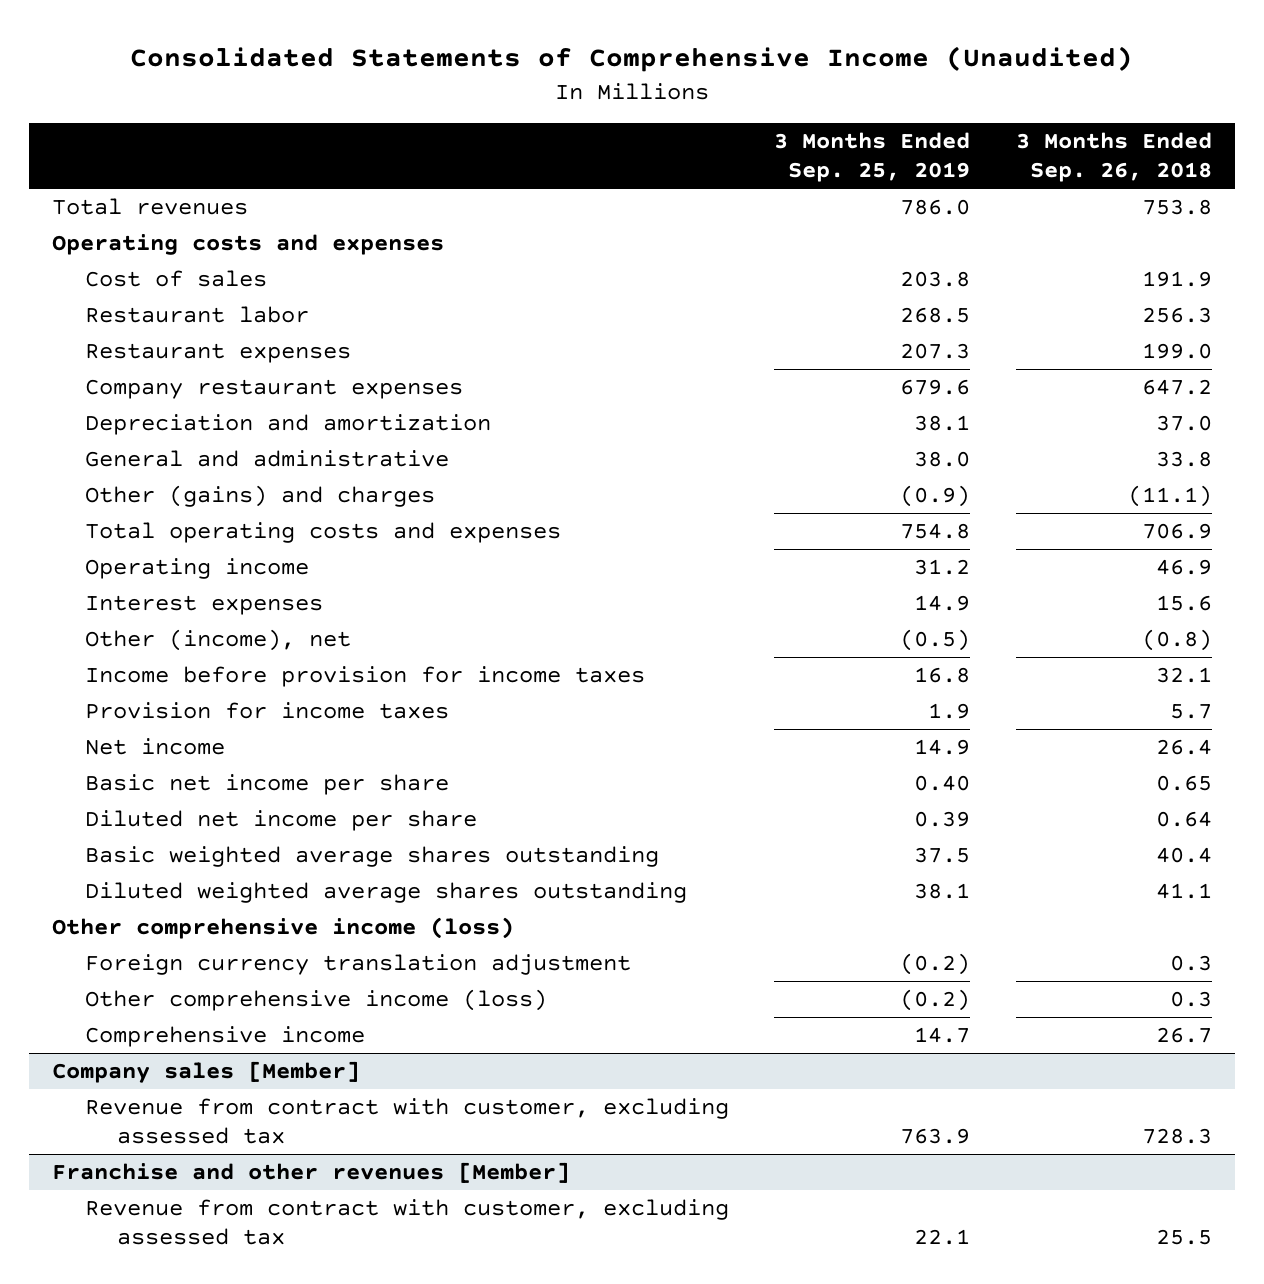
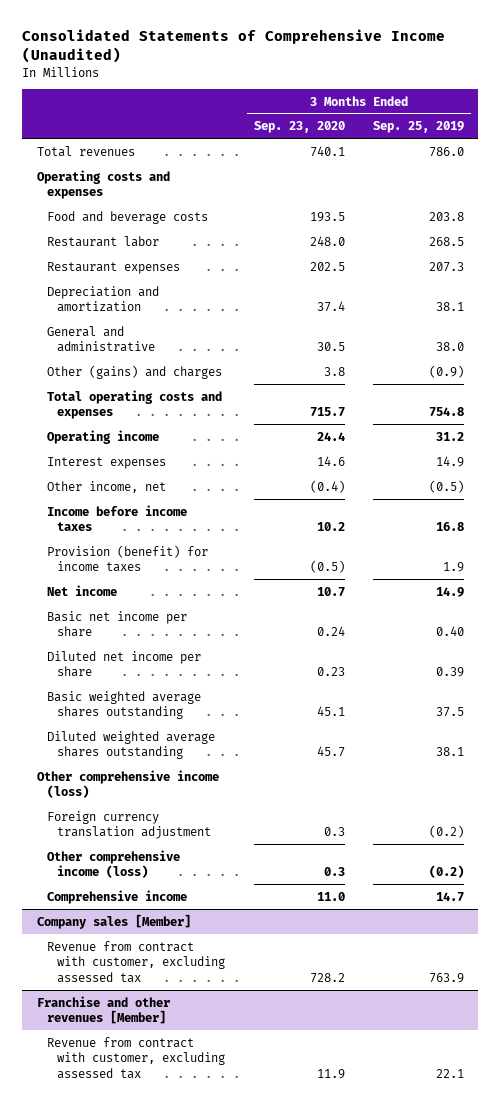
[1015,132,1212,183] 3 Months Ended Sep. 26, 2018 -> none
none -> [253,121,345,134] Sep. 23, 2020
[84,270,267,288] Cost of sales -> [46,210,208,224] Food and beverage costs
[84,379,463,400] Company restaurant expenses -> none
[84,629,351,652] Other (income), net -> [46,480,166,493] Other income, net
[84,666,645,688] Income before provision for income taxes -> [46,504,187,532] Income before income taxes
[84,702,449,720] Provision for income taxes -> [46,544,208,573] Provision (benefit) for income taxes

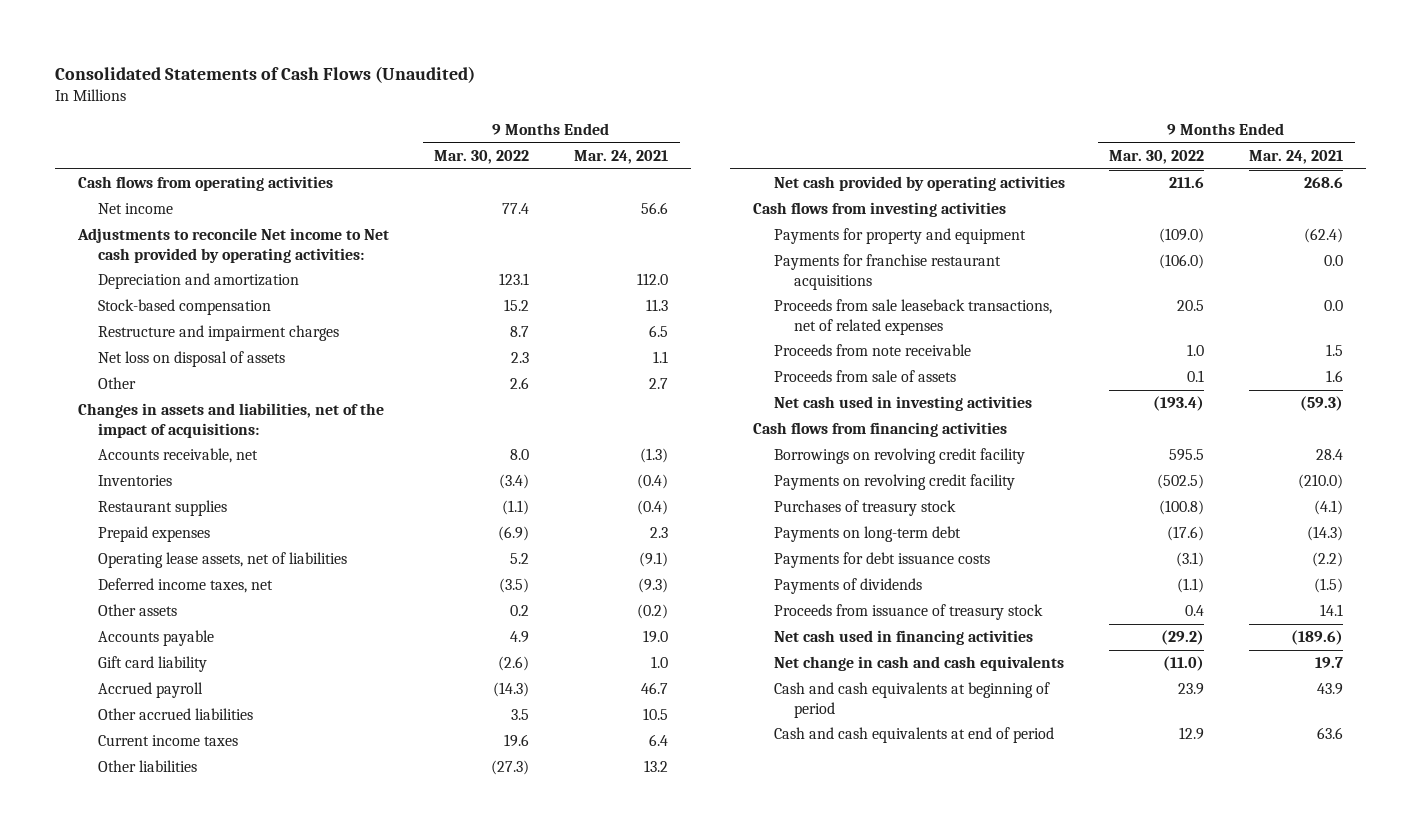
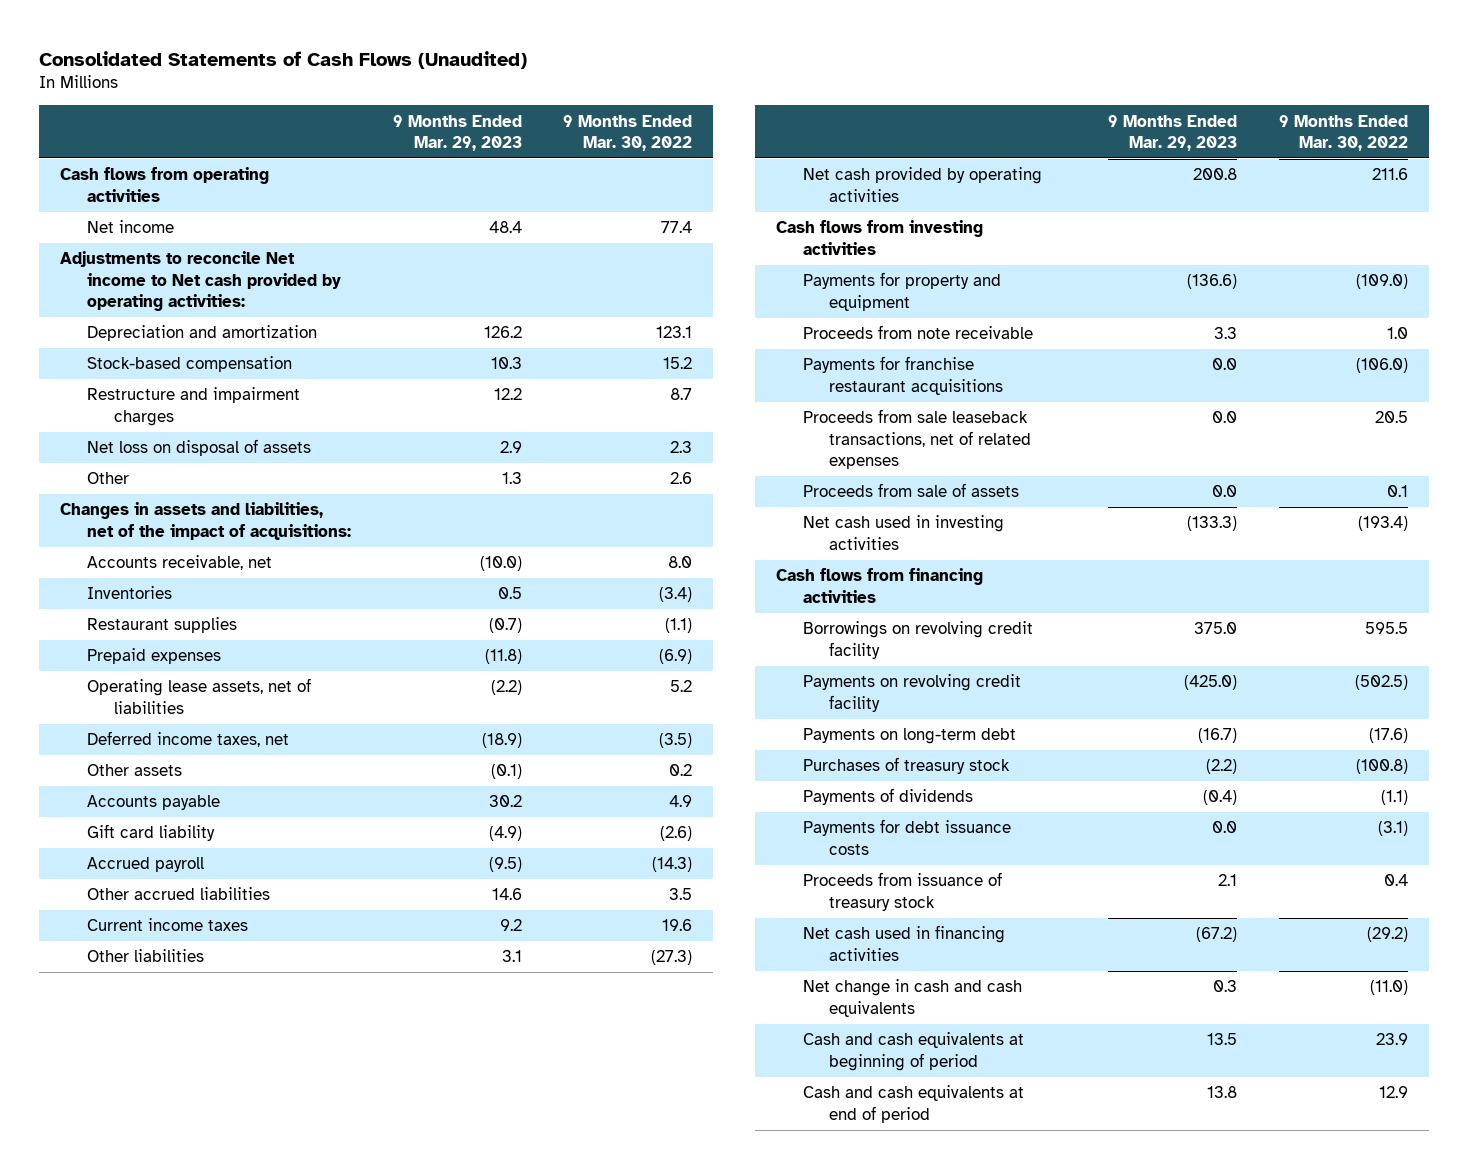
[574,150,669,165] Mar. 24, 2021 -> none
none -> [392,114,522,151] 9 Months Ended Mar. 29, 2023
[773,344,971,357] Proceeds from note receivable -> [802,325,1033,340] Proceeds from note receivable
[773,500,956,517] Purchases of treasury stock -> [802,757,1010,775] Purchases of treasury stock
[773,552,990,569] Payments for debt issuance costs -> [802,819,1011,855] Payments for debt issuance costs

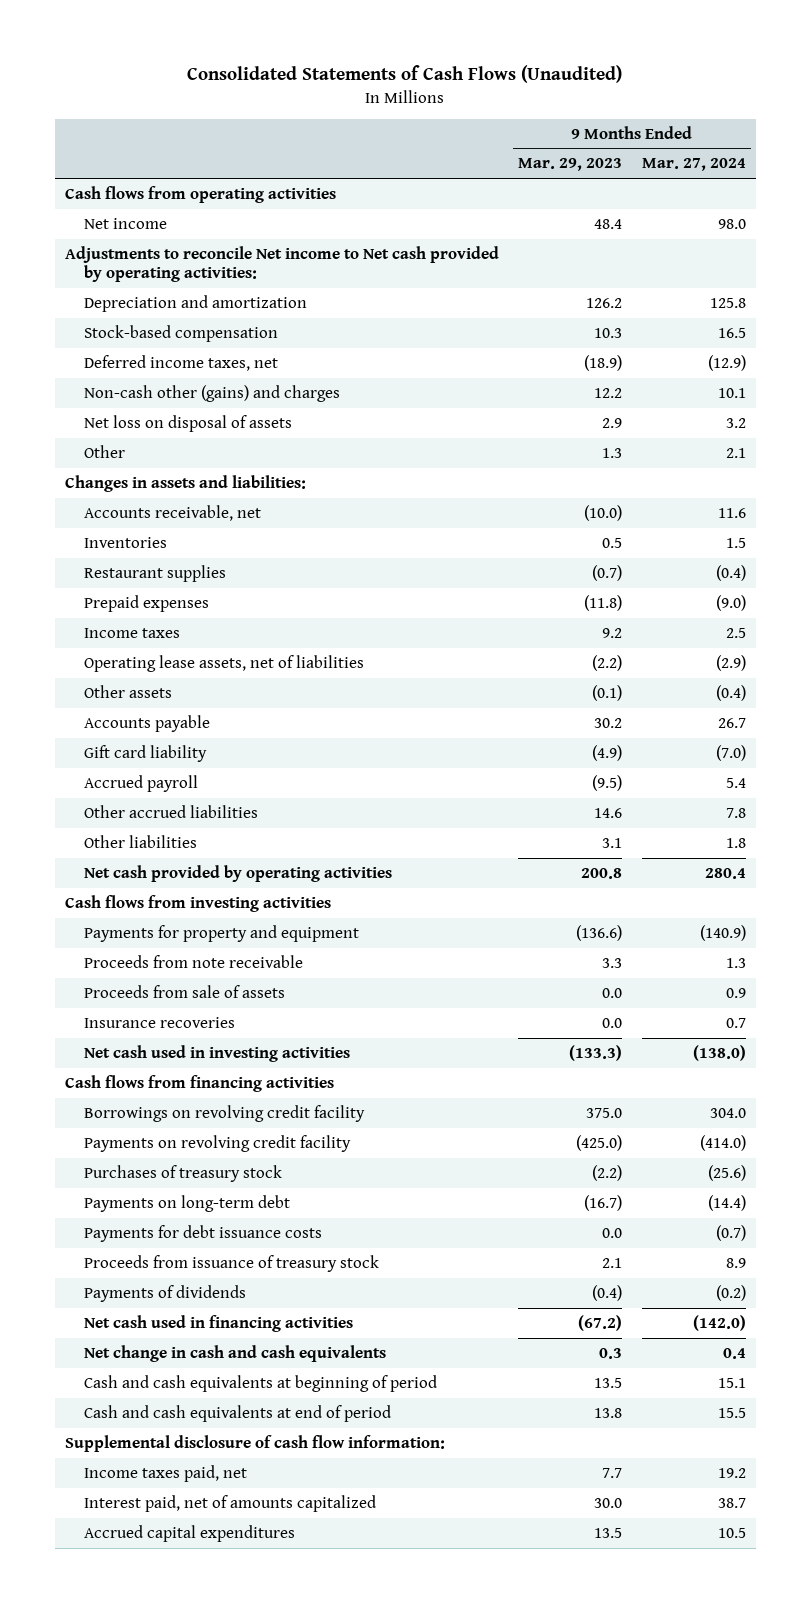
[563,114,693,151] 9 Months Ended Mar. 30, 2022 -> none
none -> [641,158,746,172] Mar. 27, 2024
[86,731,289,748] Deferred income taxes, net -> [84,354,279,371] Deferred income taxes, net
[86,387,300,426] Restructure and impairment charges -> [84,384,341,402] Non-cash other (gains) and charges
[60,502,351,540] Changes in assets and liabilities, net of the impact of acquisitions: -> [64,474,306,492] Changes in assets and liabilities:
none -> [84,627,181,638] Income taxes
[86,918,248,932] Current income taxes -> none
[802,356,1004,395] Payments for franchise restaurant acquisitions -> none
[802,409,1032,470] Proceeds from sale leaseback transactions, net of related expenses -> none
none -> [84,1016,236,1028] Insurance recoveries
[802,728,1016,745] Payments on long-term debt -> [84,1194,291,1212] Payments on long-term debt
[802,788,973,806] Payments of dividends -> [84,1284,247,1302] Payments of dividends
none -> [64,1434,445,1452] Supplemental disclosure of cash flow information:
none -> [84,1464,248,1482] Income taxes paid, net
none -> [84,1494,377,1512] Interest paid, net of amounts capitalized
none -> [84,1524,296,1542] Accrued capital expenditures

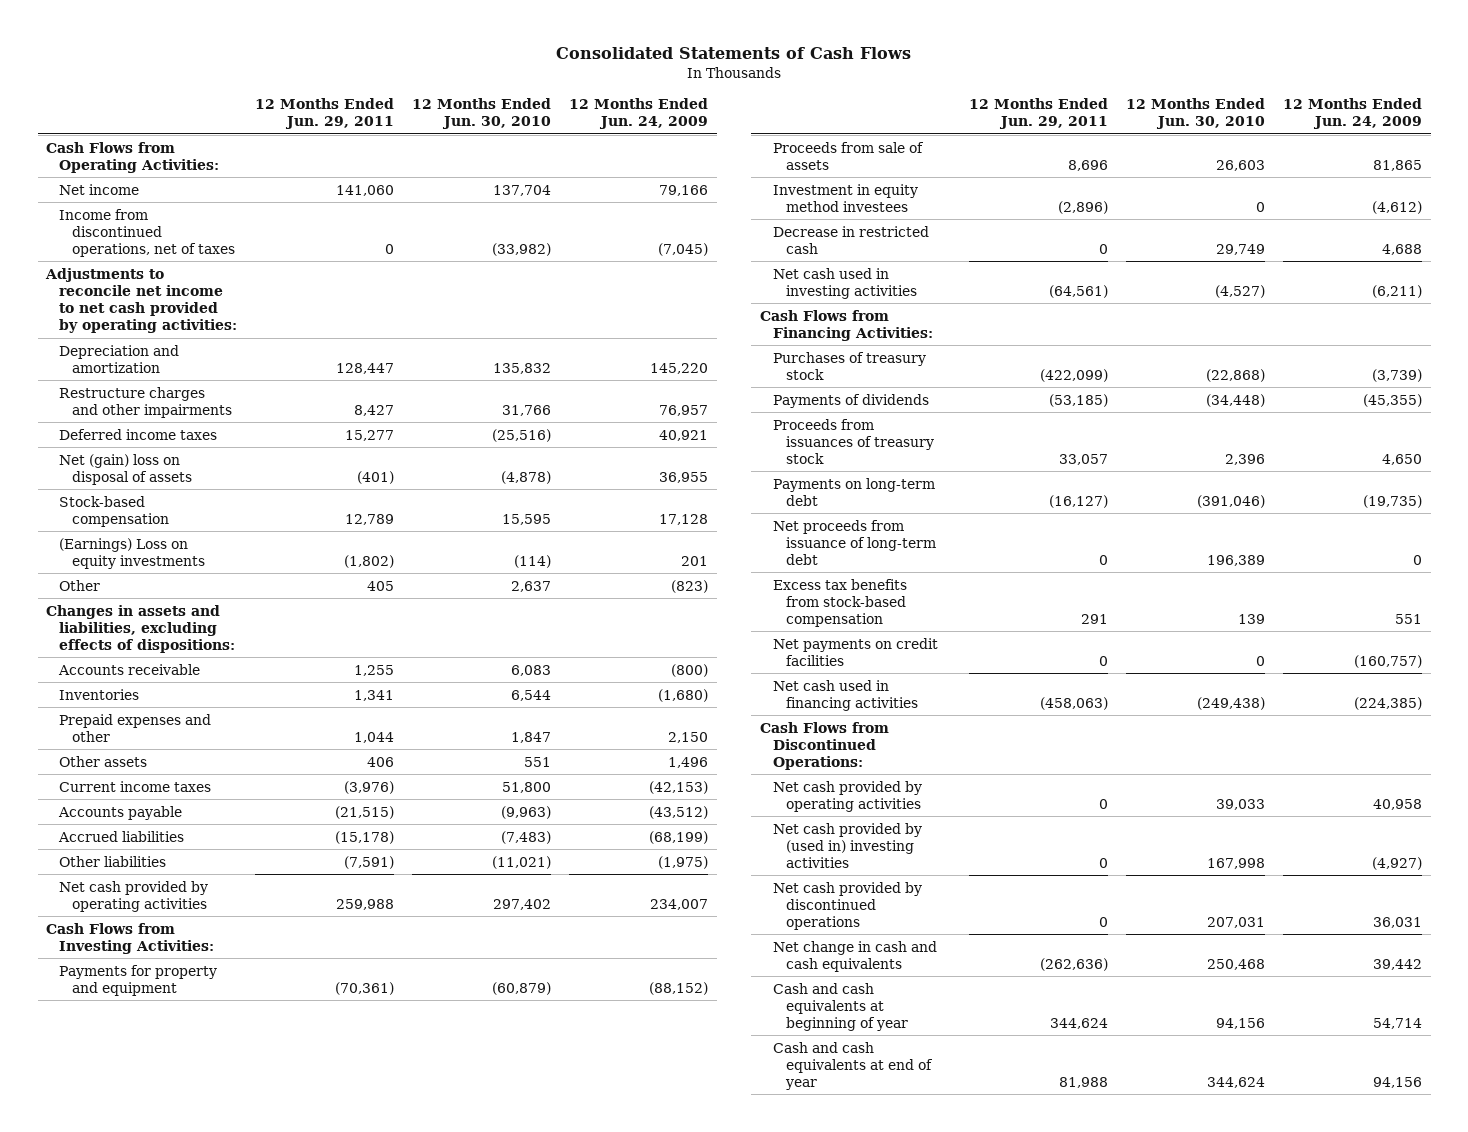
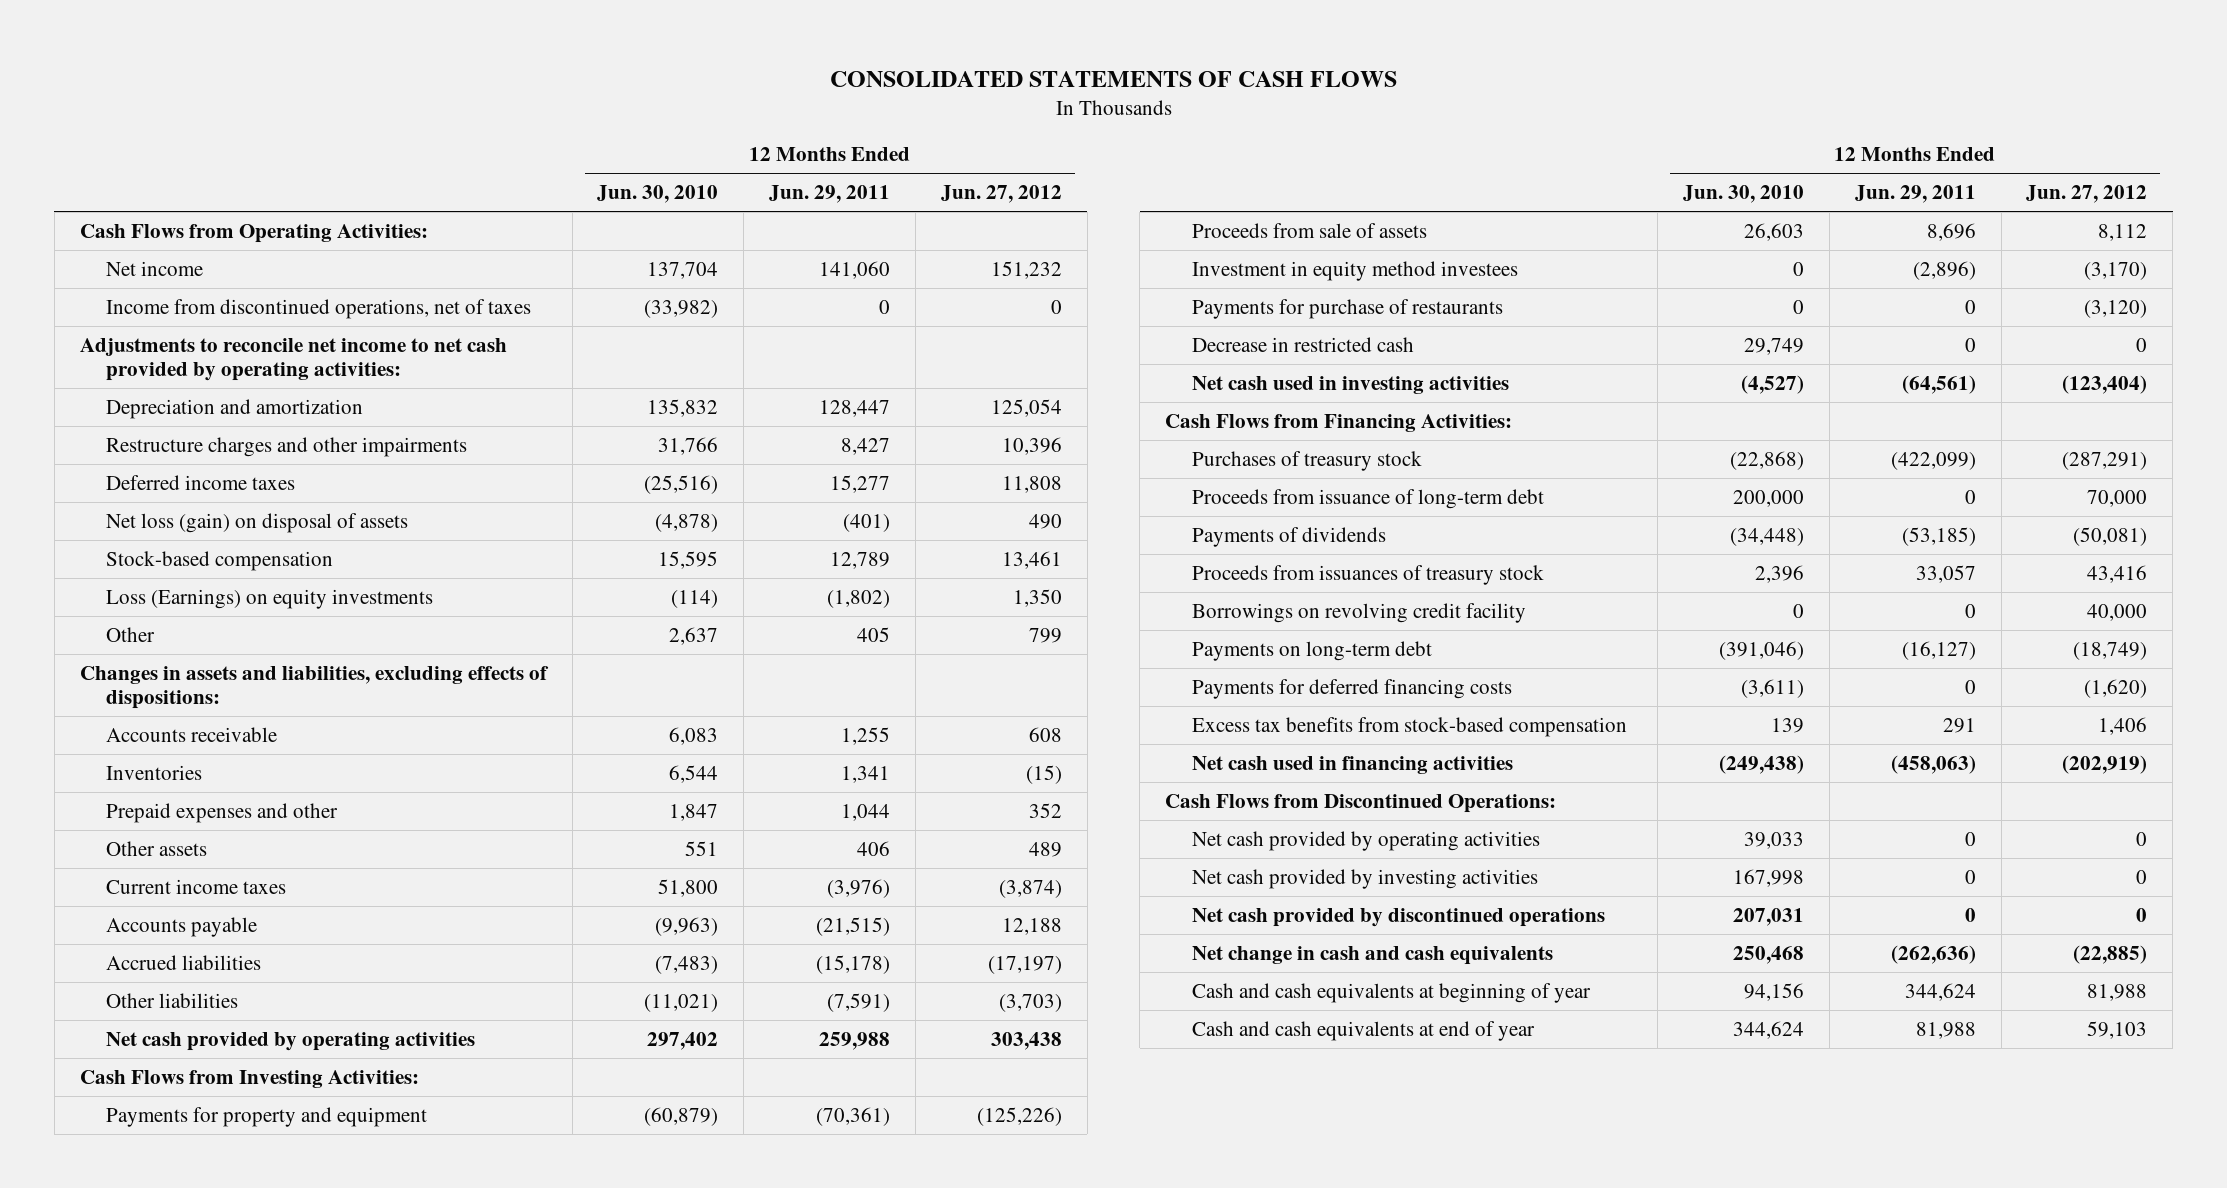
[556,47,912,60] Consolidated Statements of Cash Flows -> [829,70,1397,87] CONSOLIDATED STATEMENTS OF CASH FLOWS
[568,98,708,130] 12 Months Ended Jun. 24, 2009 -> none
none -> [941,185,1063,204] Jun. 27, 2012
[59,453,193,485] Net (gain) loss on disposal of assets -> [106,512,409,533] Net loss (gain) on disposal of assets
[59,537,206,569] (Earnings) Loss on equity investments -> [106,588,434,609] Loss (Earnings) on equity investments
none -> [1191,298,1503,319] Payments for purchase of restaurants
none -> [1191,488,1544,509] Proceeds from issuance of long-term debt
none -> [1191,602,1526,623] Borrowings on revolving credit facility
[773,519,937,565] Net proceeds from issuance of long-term debt -> none
none -> [1191,678,1512,699] Payments for deferred financing costs
[773,637,939,666] Net payments on credit facilities -> none
[773,822,923,868] Net cash provided by (used in) investing activities -> [1191,868,1538,889] Net cash provided by investing activities

